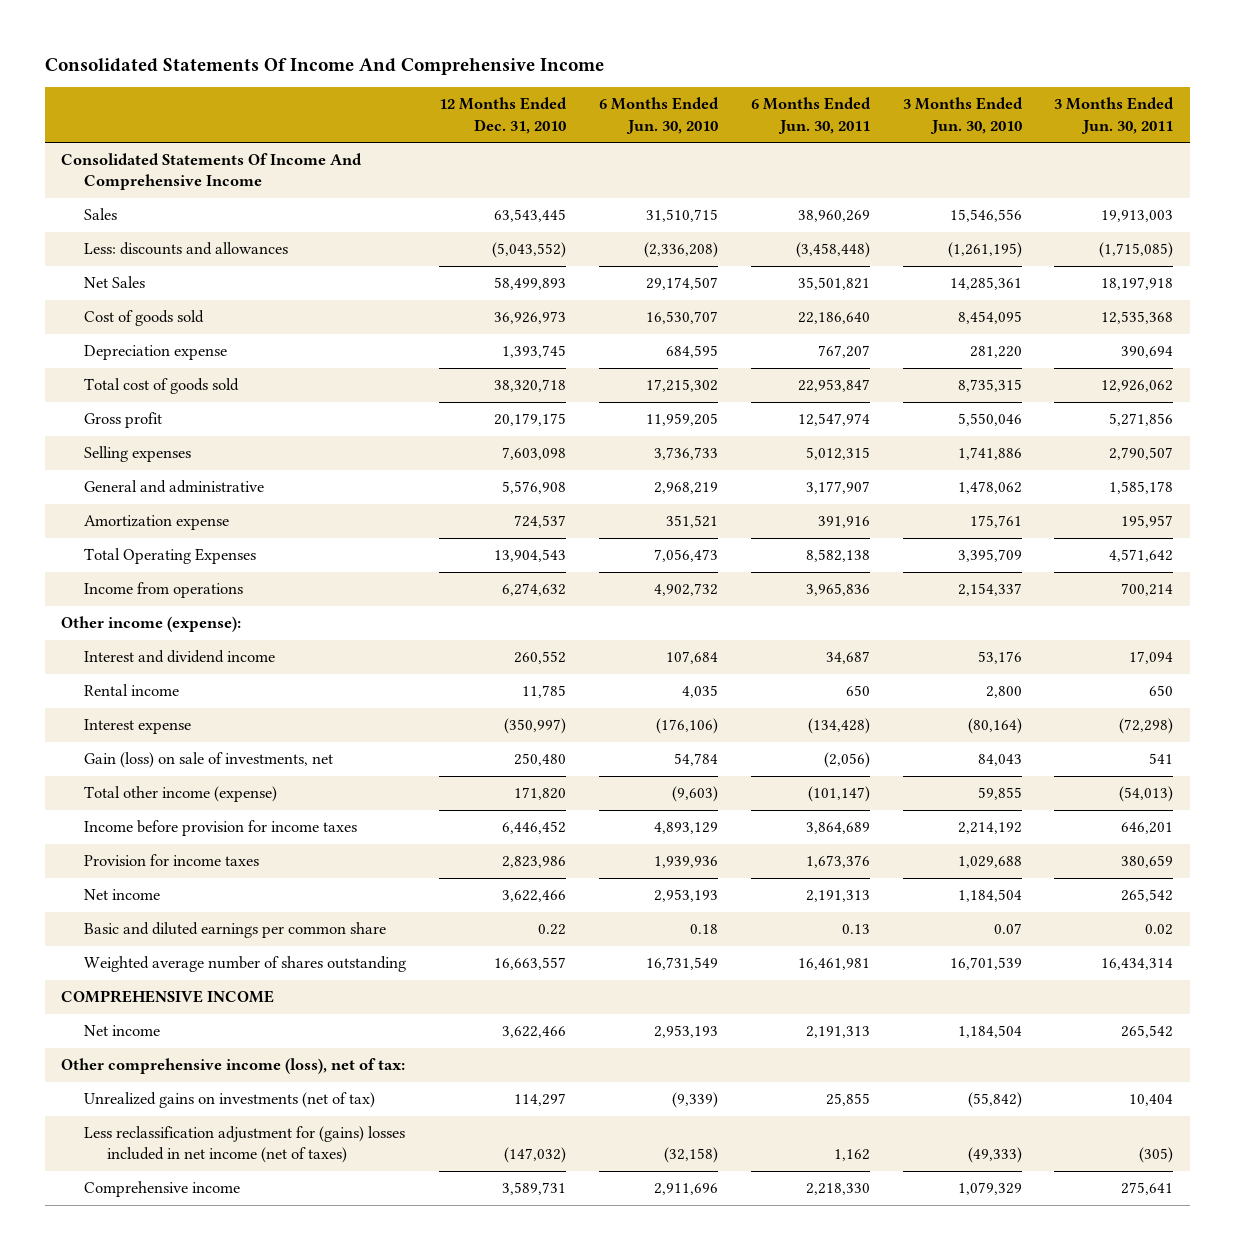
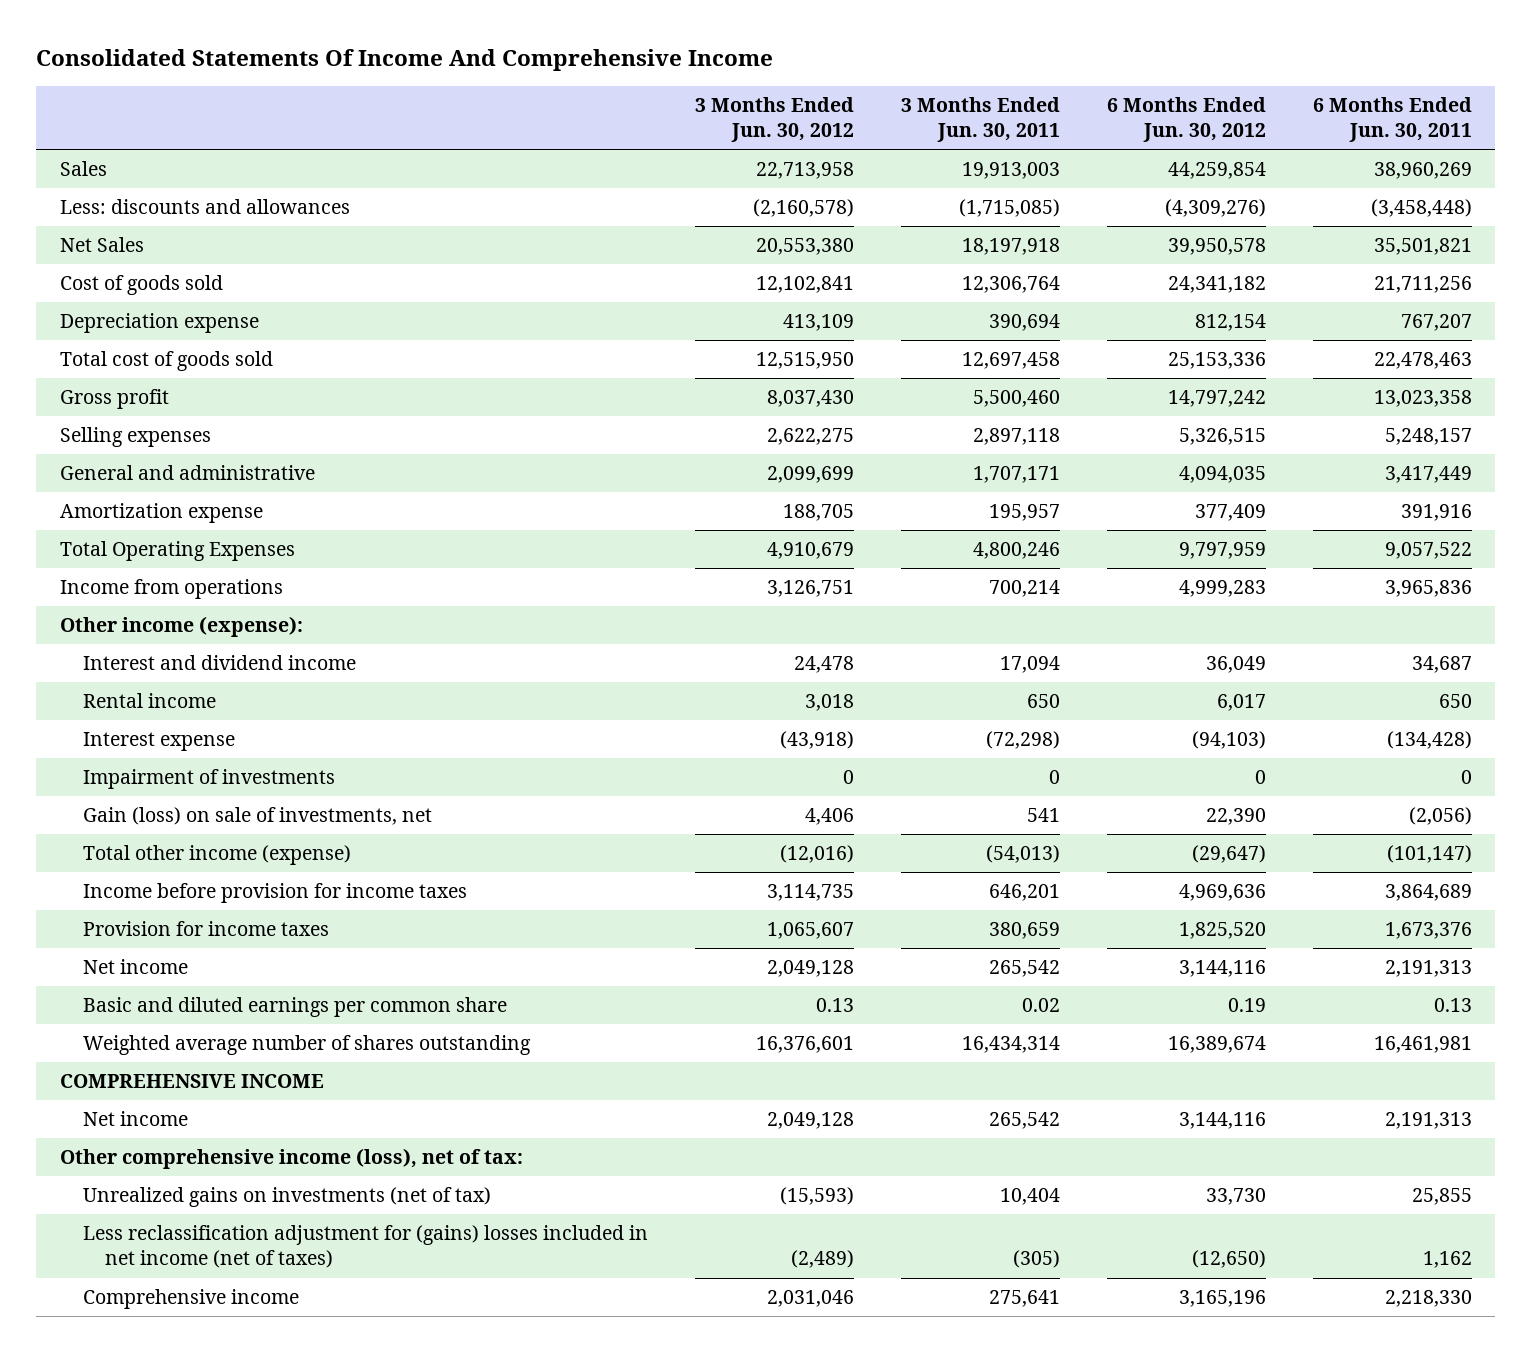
[439,97,568,134] 12 Months Ended Dec. 31, 2010 -> none
[598,97,719,134] 6 Months Ended Jun. 30, 2010 -> none
[902,97,1023,134] 3 Months Ended Jun. 30, 2010 -> none
none -> [694,97,854,143] 3 Months Ended Jun. 30, 2012
none -> [1106,97,1266,143] 6 Months Ended Jun. 30, 2012
[61,153,363,191] Consolidated Statements Of Income And Comprehensive Income -> none
[797,312,870,325] 22,186,640 -> [1373,276,1472,294] 21,711,256
[1101,311,1174,325] 12,535,368 -> [961,276,1060,294] 12,306,764
[797,379,870,393] 22,953,847 -> [1373,352,1472,370] 22,478,463
[1101,380,1174,393] 12,926,062 -> [961,352,1060,370] 12,697,458
[797,413,870,427] 12,547,974 -> [1373,390,1472,408] 13,023,358
[1109,413,1174,427] 5,271,856 -> [972,390,1060,408] 5,500,460
[805,447,870,461] 5,012,315 -> [1384,428,1472,446] 5,248,157
[1109,447,1174,461] 2,790,507 -> [972,428,1060,446] 2,897,118
[805,481,870,495] 3,177,907 -> [1384,466,1472,484] 3,417,449
[1109,481,1174,495] 1,585,178 -> [972,466,1060,484] 1,707,171
[805,549,870,563] 8,582,138 -> [1384,542,1472,560] 9,057,522
[1109,549,1174,563] 4,571,642 -> [972,542,1060,560] 4,800,246
none -> [82,769,335,790] Impairment of investments

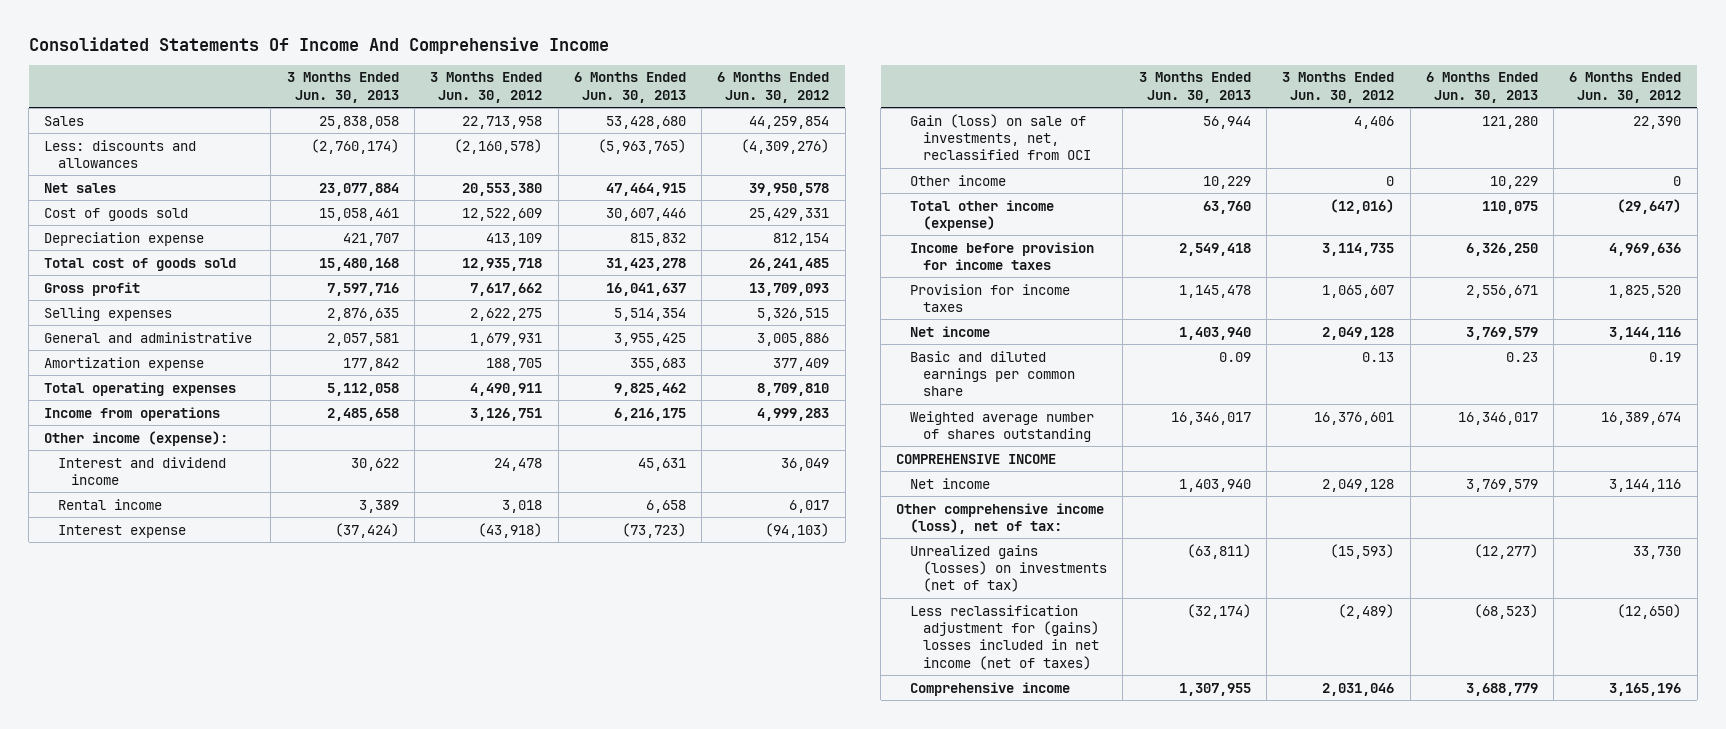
[900,97,1060,143] 3 Months Ended Jun. 30, 2011 -> none
[1312,97,1472,143] 6 Months Ended Jun. 30, 2011 -> none
none -> [286,72,399,103] 3 Months Ended Jun. 30, 2013
none -> [573,72,686,103] 6 Months Ended Jun. 30, 2013
[59,237,144,253] Net Sales -> [44,182,117,193] Net sales
[755,276,854,294] 12,102,841 -> [462,207,543,221] 12,522,609
[1167,276,1266,294] 24,341,182 -> [749,207,830,221] 25,429,331
[755,352,854,370] 12,515,950 -> [462,257,543,271] 12,935,718
[1167,352,1266,370] 25,153,336 -> [749,257,830,271] 26,241,485
[766,390,854,408] 8,037,430 -> [470,282,543,296] 7,617,662
[1167,390,1266,408] 14,797,242 -> [749,282,830,296] 13,709,093
[766,466,854,484] 2,099,699 -> [470,332,543,346] 1,679,931
[1178,466,1266,484] 4,094,035 -> [757,332,830,346] 3,005,886
[59,541,295,562] Total Operating Expenses -> [44,381,237,396] Total operating expenses
[766,542,854,560] 4,910,679 -> [470,382,543,396] 4,490,911
[1178,542,1266,560] 9,797,959 -> [757,382,830,396] 8,709,810
[82,769,335,790] Impairment of investments -> none
[82,807,432,826] Gain (loss) on sale of investments, net -> [909,113,1092,161] Gain (loss) on sale of investments, net, reclassified from OCI
none -> [909,174,1006,186] Other income
[82,1187,491,1208] Unrealized gains on investments (net of tax) -> [909,544,1108,593] Unrealized gains (losses) on investments (net of tax)

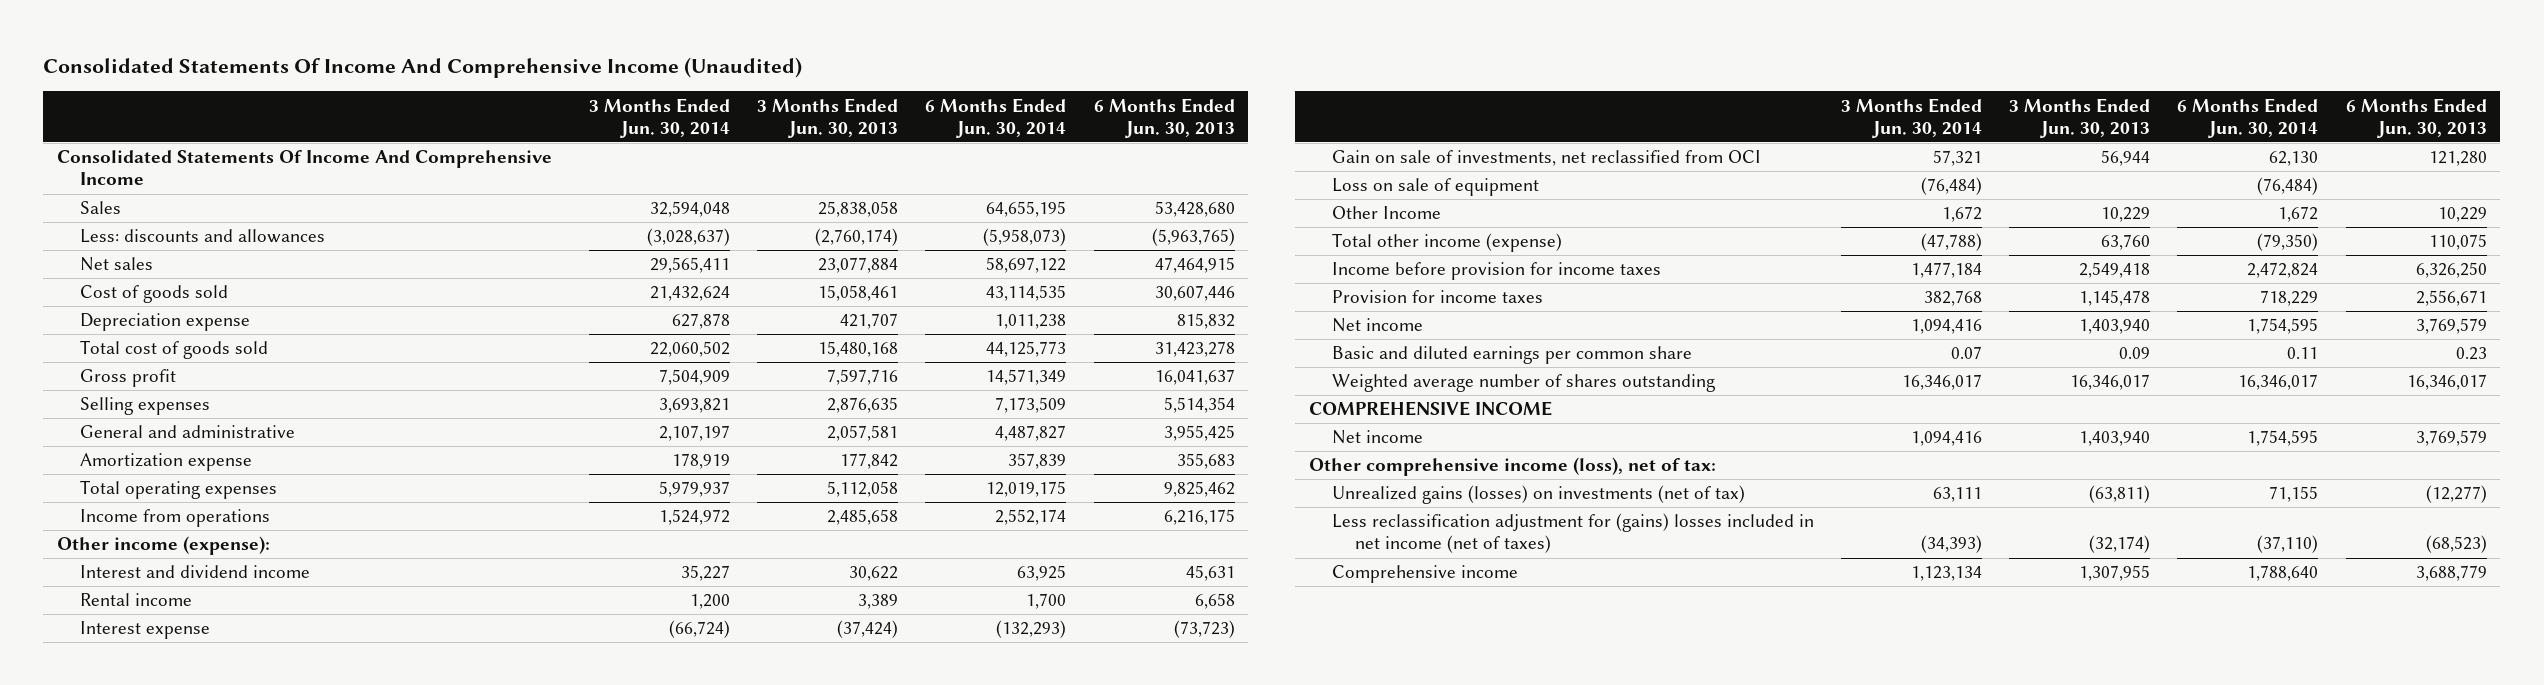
[28,36,609,54] Consolidated Statements Of Income And Comprehensive Income -> [43,56,803,78] Consolidated Statements Of Income And Comprehensive Income (Unaudited)
[430,72,543,103] 3 Months Ended Jun. 30, 2012 -> none
[717,72,830,103] 6 Months Ended Jun. 30, 2012 -> none
none -> [589,97,731,138] 3 Months Ended Jun. 30, 2014
none -> [925,97,1067,138] 6 Months Ended Jun. 30, 2014
none -> [56,150,552,186] Consolidated Statements Of Income And Comprehensive Income
[909,113,1092,161] Gain (loss) on sale of investments, net, reclassified from OCI -> [1331,150,1761,167] Gain on sale of investments, net reclassified from OCI
none -> [1331,178,1539,197] Loss on sale of equipment
[909,174,1006,186] Other income -> [1331,206,1441,220] Other Income

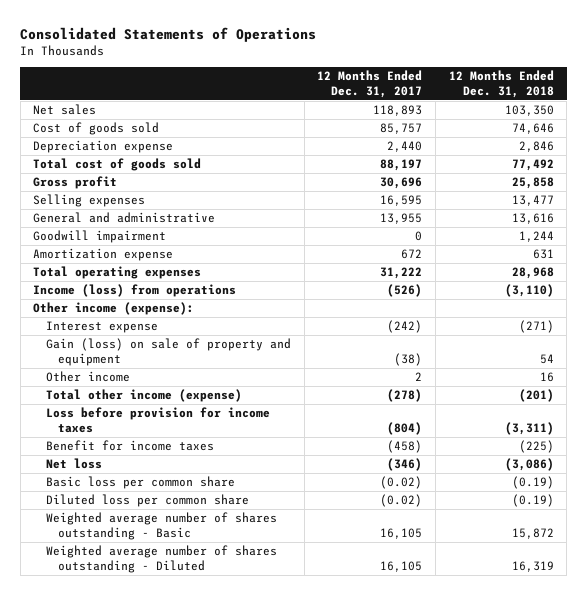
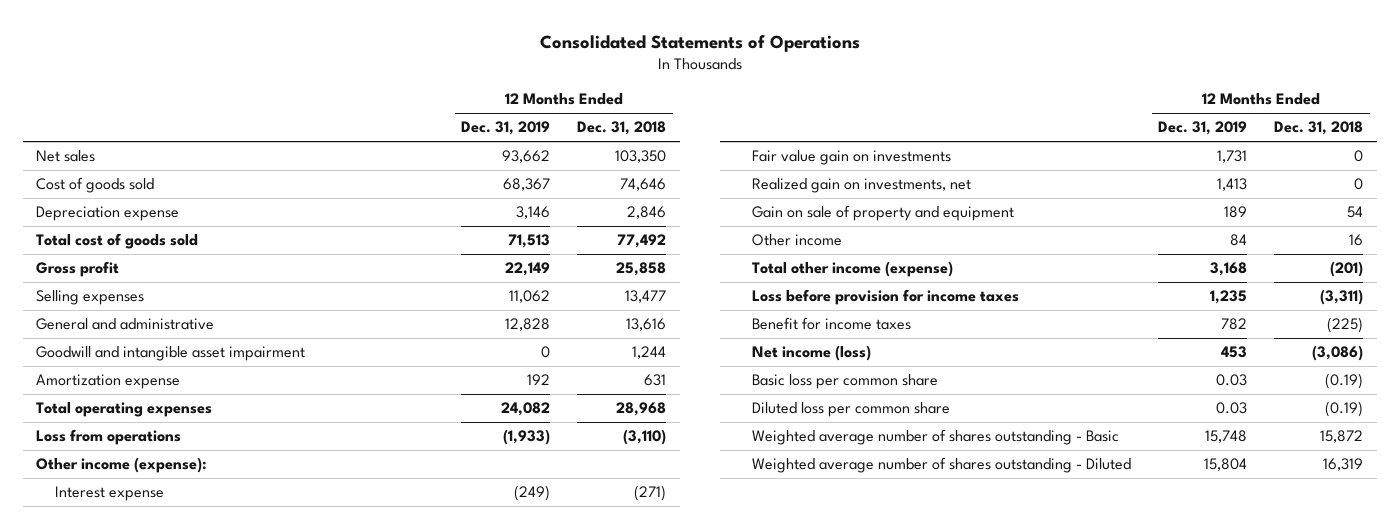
[317,70,423,98] 12 Months Ended Dec. 31, 2017 -> none
none -> [461,121,551,136] Dec. 31, 2019
[33,230,167,244] Goodwill impairment -> [36,346,306,362] Goodwill and intangible asset impairment
[33,284,237,298] Income (loss) from operations -> [36,429,182,446] Loss from operations
none -> [752,150,952,166] Fair value gain on investments
none -> [752,178,972,194] Realized gain on investments, net
[45,338,291,366] Gain (loss) on sale of property and equipment -> [752,205,1015,222] Gain on sale of property and equipment
[45,458,102,470] Net loss -> [752,345,872,362] Net income (loss)

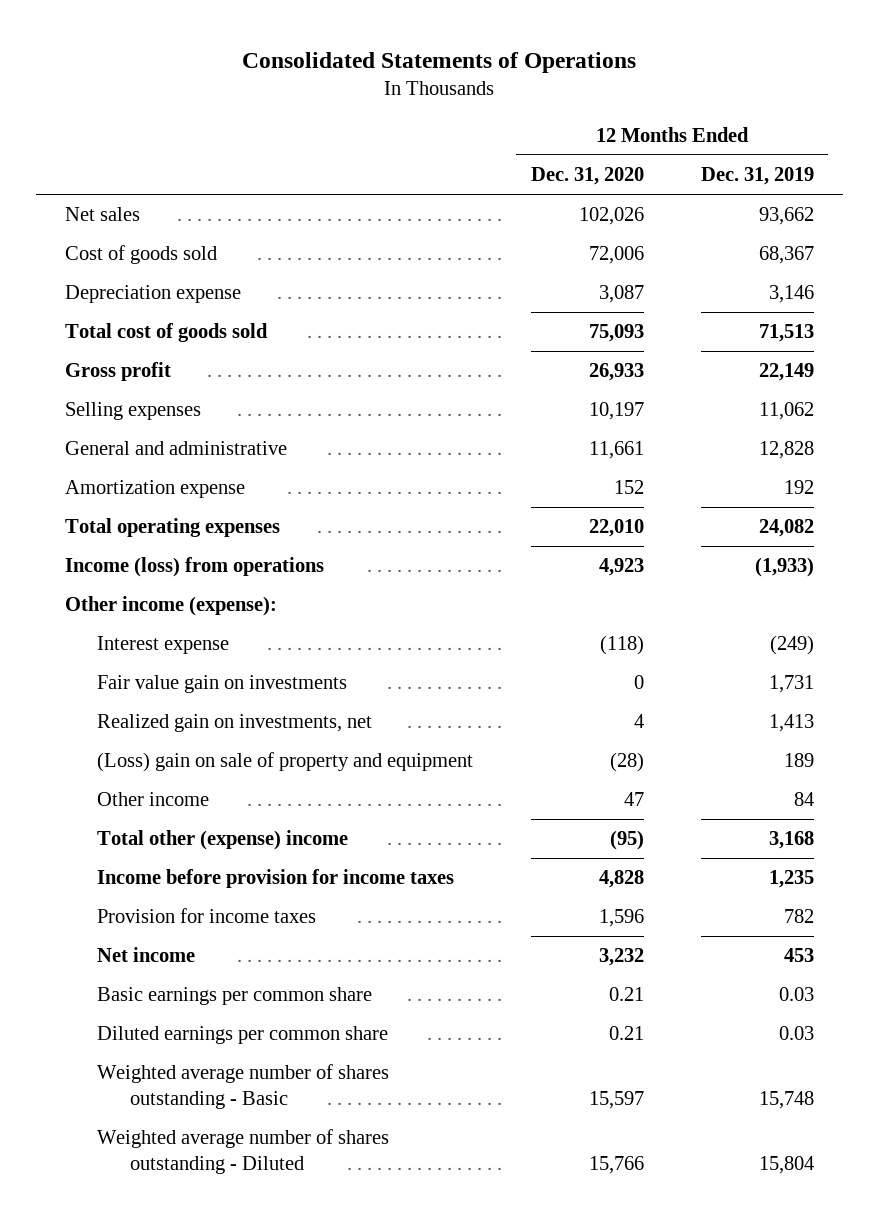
[577,121,667,136] Dec. 31, 2018 -> none
none -> [530,167,644,186] Dec. 31, 2020
[36,346,306,362] Goodwill and intangible asset impairment -> none
[36,429,182,446] Loss from operations -> [64,557,324,578] Income (loss) from operations
[752,205,1015,222] Gain on sale of property and equipment -> [97,752,474,773] (Loss) gain on sale of property and equipment
[752,261,954,278] Total other income (expense) -> [97,830,349,851] Total other (expense) income
[752,289,1020,306] Loss before provision for income taxes -> [97,869,455,889] Income before provision for income taxes
[752,317,912,331] Benefit for income taxes -> [97,908,317,924] Provision for income taxes
[752,345,872,362] Net income (loss) -> [97,947,196,963] Net income
[752,374,939,390] Basic loss per common share -> [97,987,373,1006] Basic earnings per common share
[752,402,951,418] Diluted loss per common share -> [97,1026,389,1045] Diluted earnings per common share

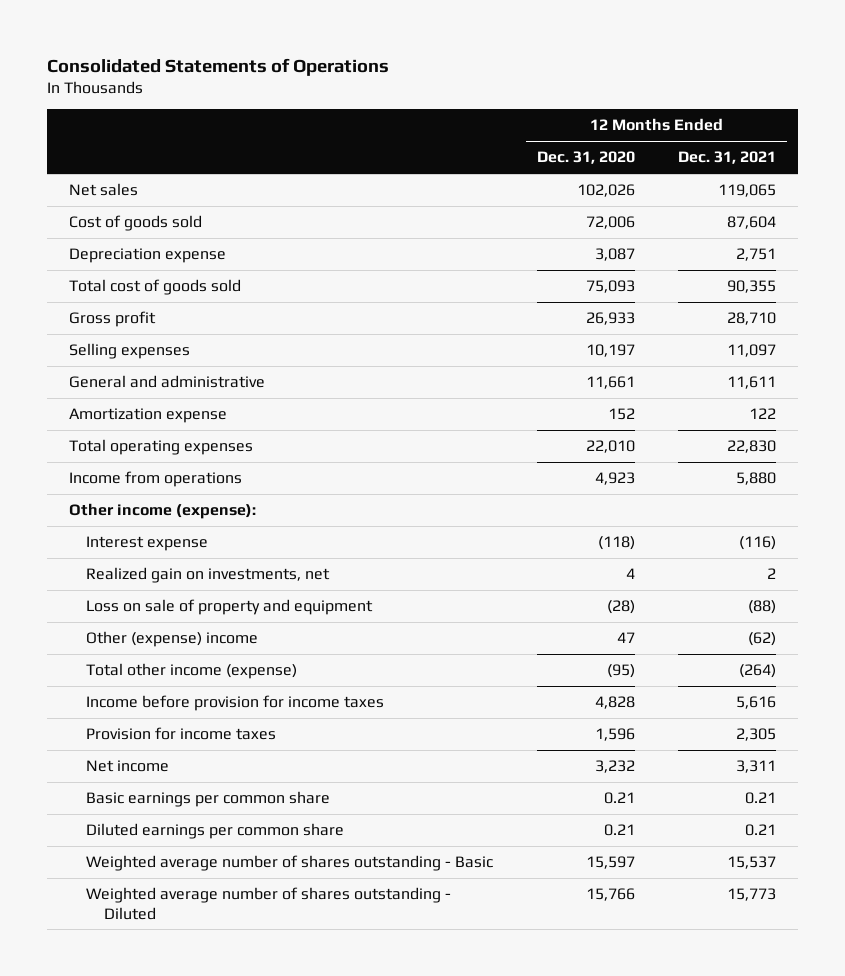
[701,167,815,186] Dec. 31, 2019 -> none
none -> [678,151,777,165] Dec. 31, 2021
[64,557,324,578] Income (loss) from operations -> [68,471,242,488] Income from operations
[97,675,348,694] Fair value gain on investments -> none
[97,752,474,773] (Loss) gain on sale of property and equipment -> [86,599,374,616] Loss on sale of property and equipment
[97,792,210,807] Other income -> [86,631,259,648] Other (expense) income
[97,830,349,851] Total other (expense) income -> [86,663,298,680] Total other income (expense)

